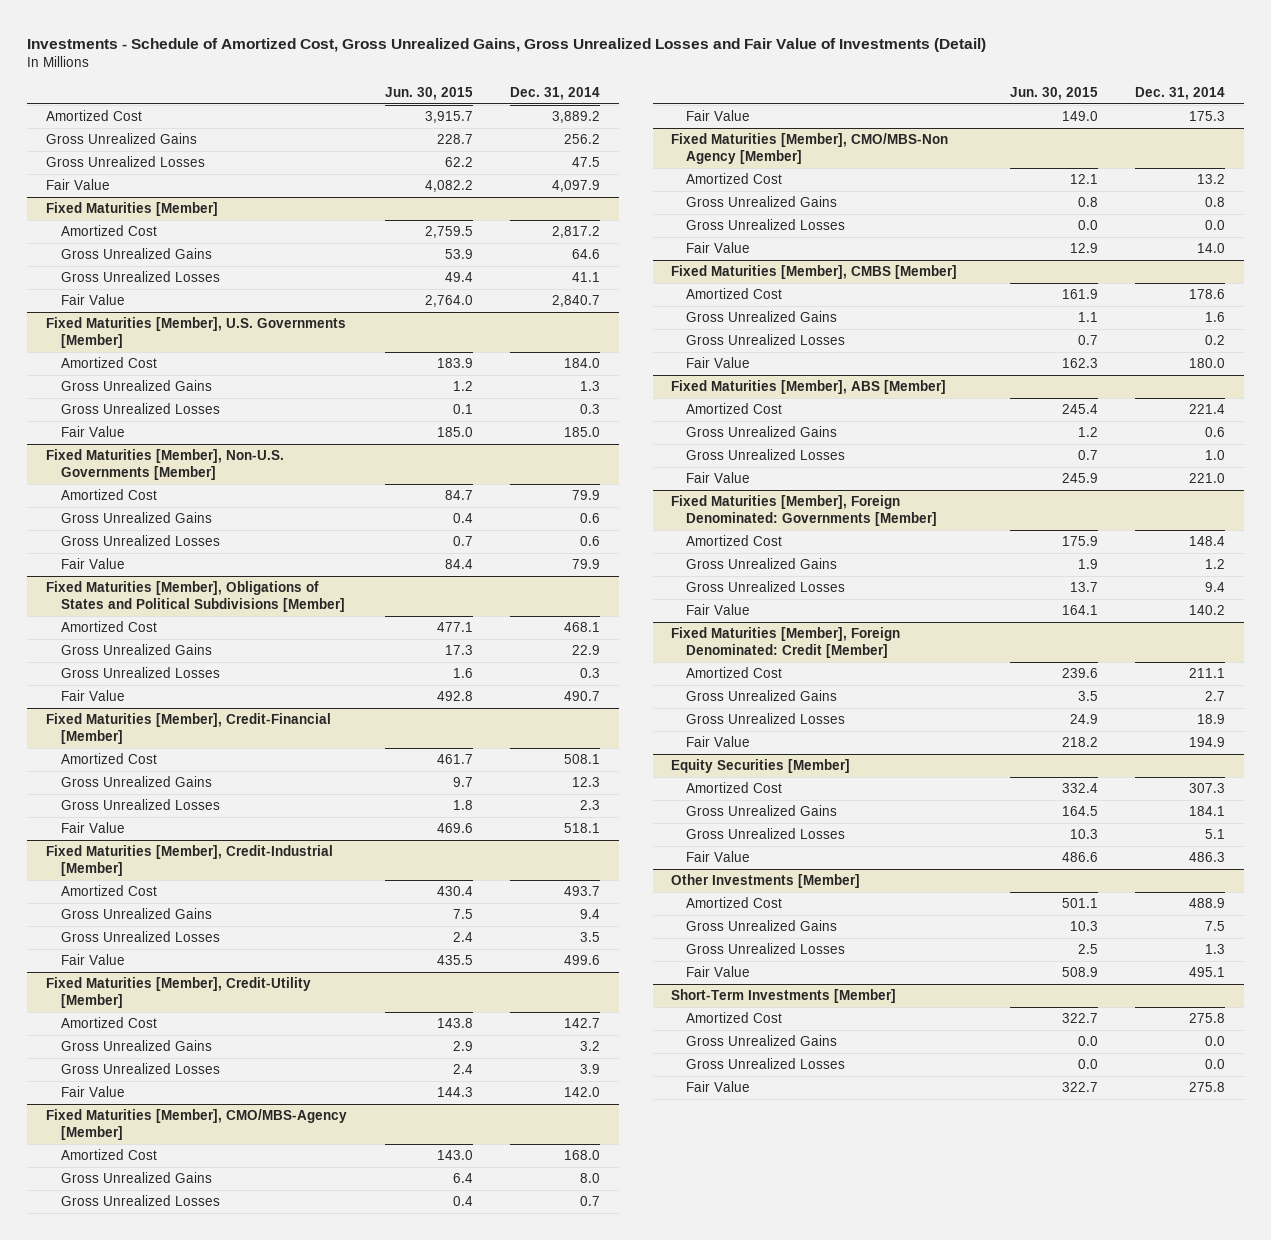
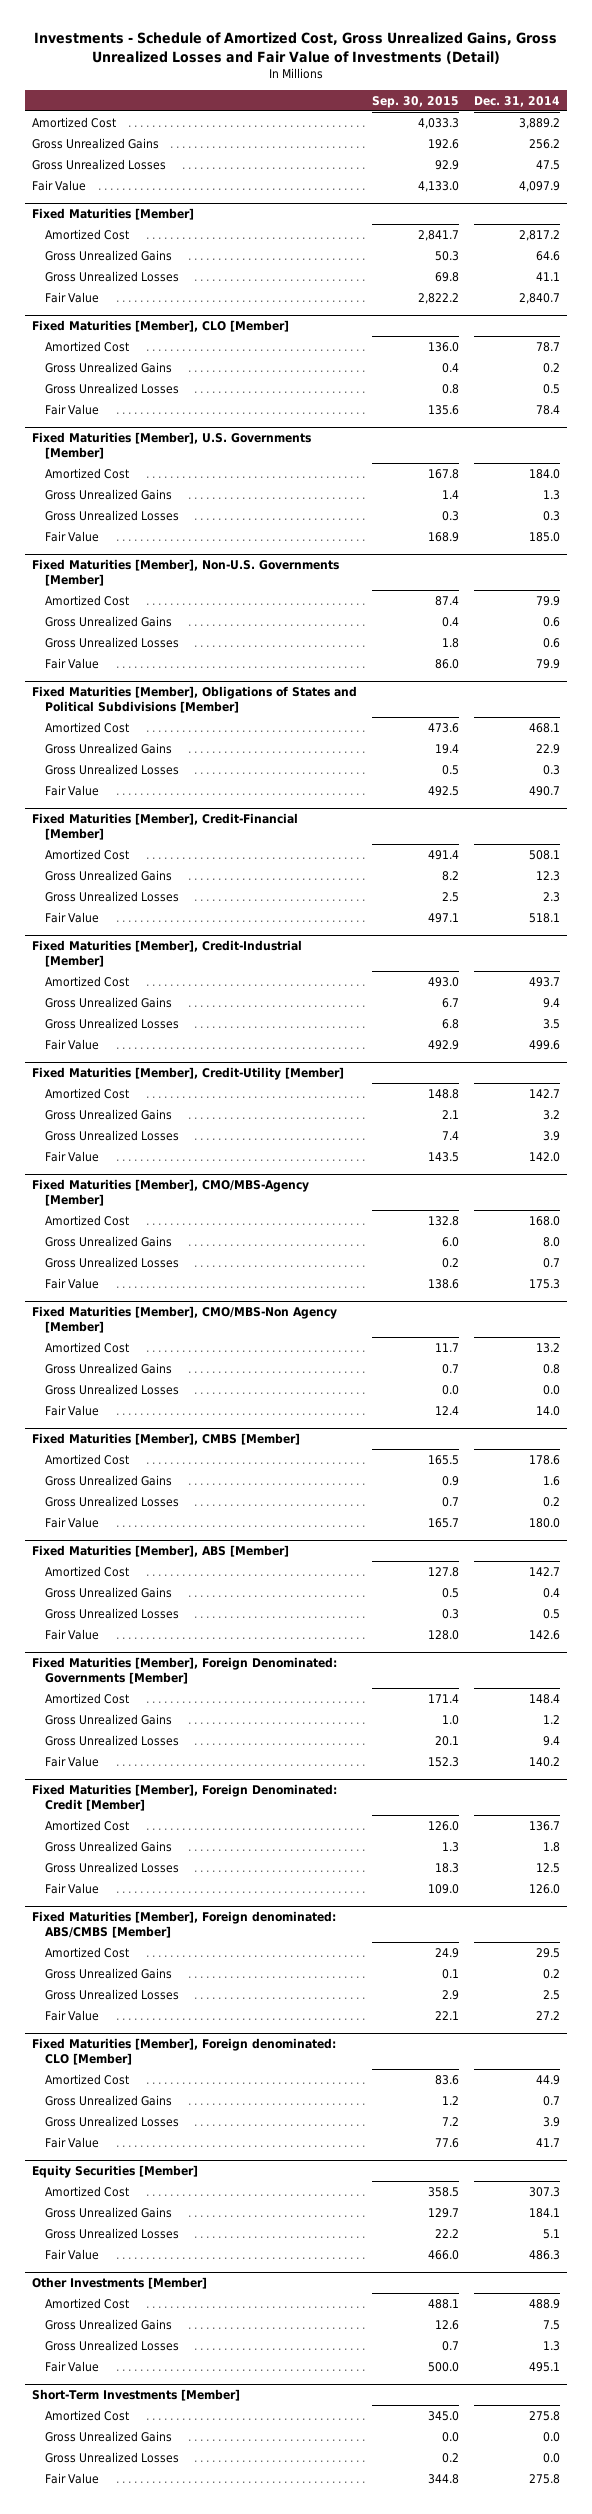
[384,86,473,100] Jun. 30, 2015 -> none
none -> [372,95,460,108] Sep. 30, 2015
none -> [32,320,290,333] Fixed Maturities [Member], CLO [Member]
none -> [45,340,130,352] Amortized Cost
none -> [45,361,173,373] Gross Unrealized Gains
none -> [45,382,180,394] Gross Unrealized Losses
none -> [45,403,100,415] Fair Value
[1189,404,1226,415] 221.4 -> [528,1566,560,1576] 142.7
[1205,427,1226,438] 0.6 -> [542,1587,560,1598] 0.4
[1205,450,1226,461] 1.0 -> [542,1608,560,1619] 0.5
[1189,473,1226,484] 221.0 -> [528,1629,560,1640] 142.6
[1189,668,1226,679] 211.1 -> [528,1820,560,1831] 136.7
[1205,691,1226,702] 2.7 -> [542,1841,560,1852] 1.8
[1197,714,1226,725] 18.9 -> [535,1862,560,1873] 12.5
[1189,737,1226,748] 194.9 -> [528,1883,560,1894] 126.0
none -> [32,1911,337,1938] Fixed Maturities [Member], Foreign denominated: ABS/CMBS [Member]
none -> [45,1946,130,1958] Amortized Cost
none -> [45,1967,173,1979] Gross Unrealized Gains
none -> [45,1988,180,2000] Gross Unrealized Losses
none -> [45,2009,100,2021] Fair Value
none -> [32,2038,337,2065] Fixed Maturities [Member], Foreign denominated: CLO [Member]
none -> [45,2073,130,2085] Amortized Cost
none -> [45,2094,173,2106] Gross Unrealized Gains
none -> [45,2115,180,2127] Gross Unrealized Losses
none -> [45,2136,100,2148] Fair Value

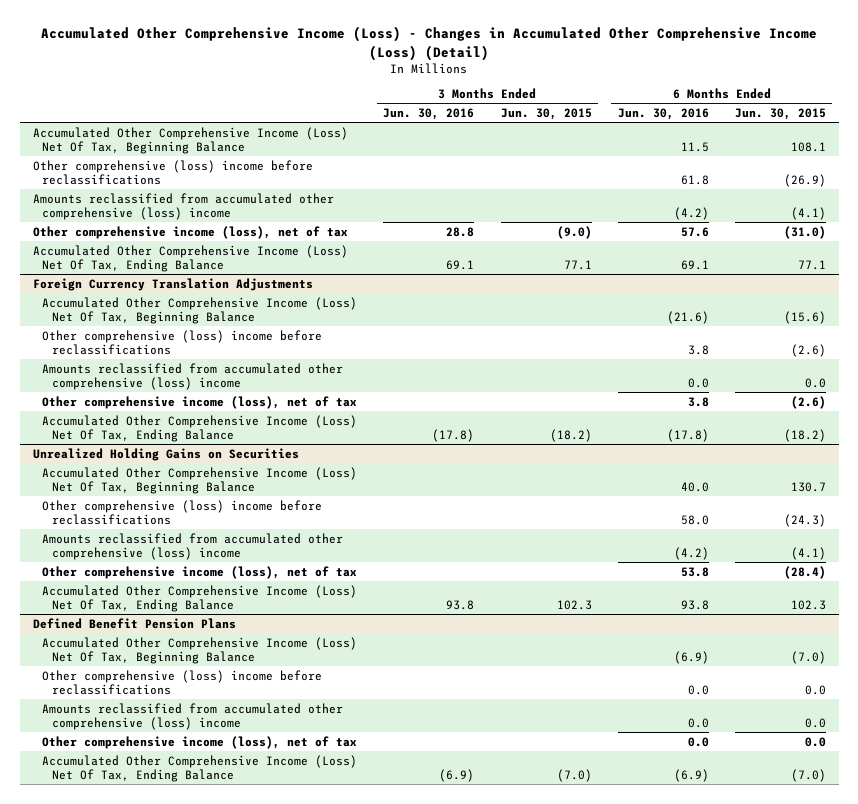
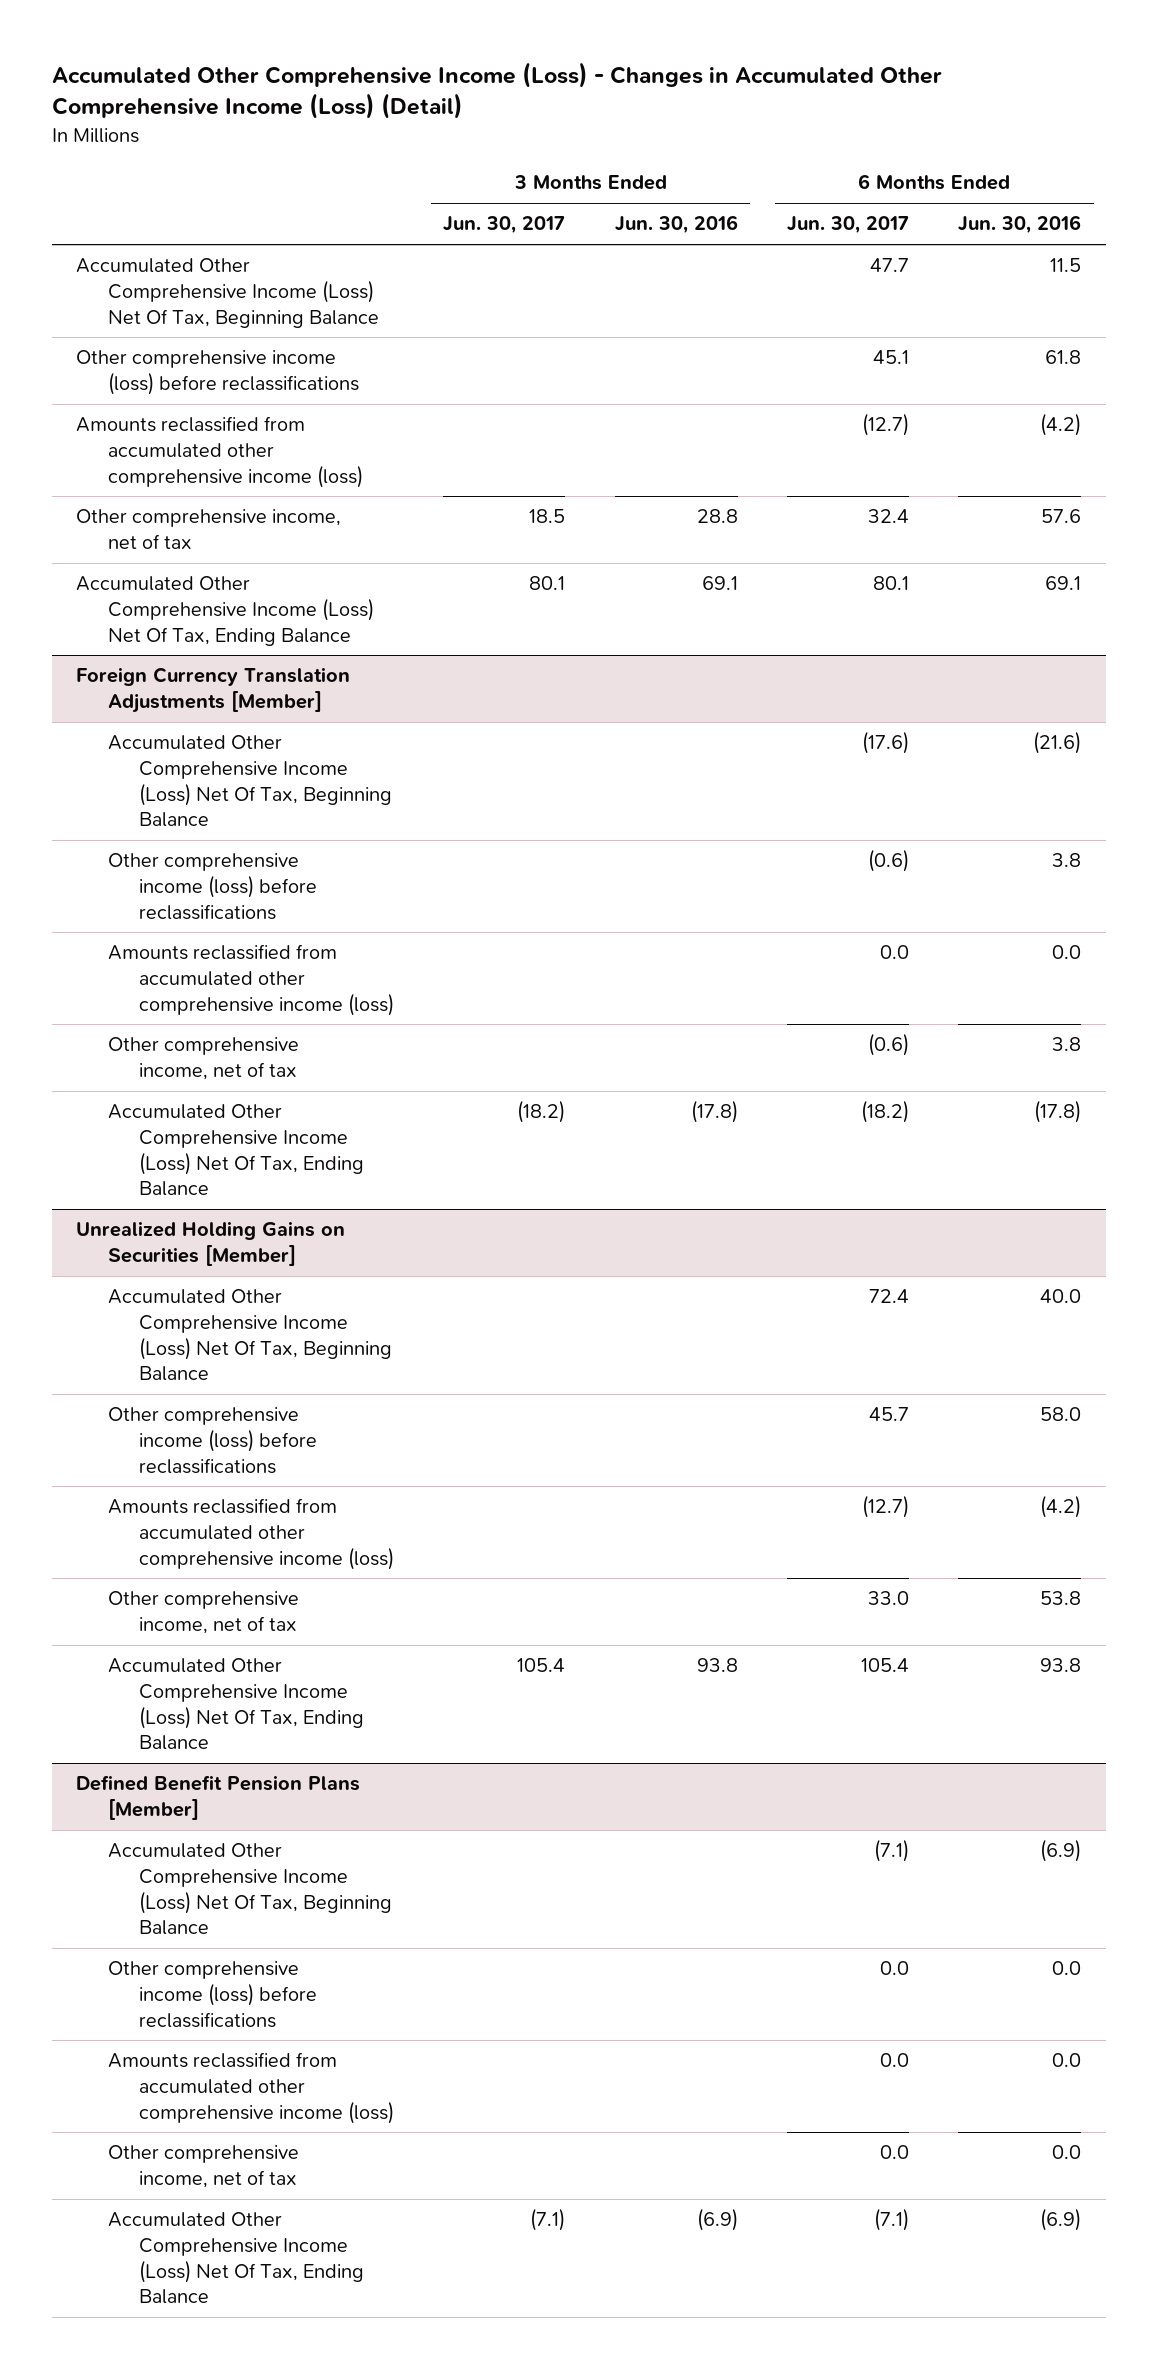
[500,107,592,120] Jun. 30, 2015 -> none
[734,107,826,120] Jun. 30, 2015 -> none
none -> [443,216,566,235] Jun. 30, 2017
none -> [787,216,910,235] Jun. 30, 2017
[32,159,313,186] Other comprehensive (loss) income before reclassifications -> [76,350,359,396] Other comprehensive income (loss) before reclassifications
[32,192,334,221] Amounts reclassified from accumulated other comprehensive (loss) income -> [76,416,363,488] Amounts reclassified from accumulated other comprehensive income (loss)
[32,225,348,239] Other comprehensive income (loss), net of tax -> [76,509,342,550] Other comprehensive income, net of tax
[32,277,313,291] Foreign Currency Translation Adjustments -> [76,667,351,714] Foreign Currency Translation Adjustments [Member]
[42,329,323,356] Other comprehensive (loss) income before reclassifications -> [107,853,318,920] Other comprehensive income (loss) before reclassifications
[42,362,344,391] Amounts reclassified from accumulated other comprehensive (loss) income -> [107,944,395,1016] Amounts reclassified from accumulated other comprehensive income (loss)
[42,395,358,409] Other comprehensive income (loss), net of tax -> [107,1037,299,1081] Other comprehensive income, net of tax
[32,447,299,461] Unrealized Holding Gains on Securities -> [76,1221,346,1267] Unrealized Holding Gains on Securities [Member]
[42,499,323,526] Other comprehensive (loss) income before reclassifications -> [107,1407,318,1474] Other comprehensive income (loss) before reclassifications
[42,532,344,561] Amounts reclassified from accumulated other comprehensive (loss) income -> [107,1498,395,1570] Amounts reclassified from accumulated other comprehensive income (loss)
[42,565,358,579] Other comprehensive income (loss), net of tax -> [107,1591,299,1635] Other comprehensive income, net of tax
[32,617,236,629] Defined Benefit Pension Plans -> [76,1775,361,1821] Defined Benefit Pension Plans [Member]
[42,669,323,696] Other comprehensive (loss) income before reclassifications -> [107,1961,318,2028] Other comprehensive income (loss) before reclassifications
[42,702,344,731] Amounts reclassified from accumulated other comprehensive (loss) income -> [107,2052,395,2124] Amounts reclassified from accumulated other comprehensive income (loss)
[42,735,358,749] Other comprehensive income (loss), net of tax -> [107,2145,299,2189] Other comprehensive income, net of tax

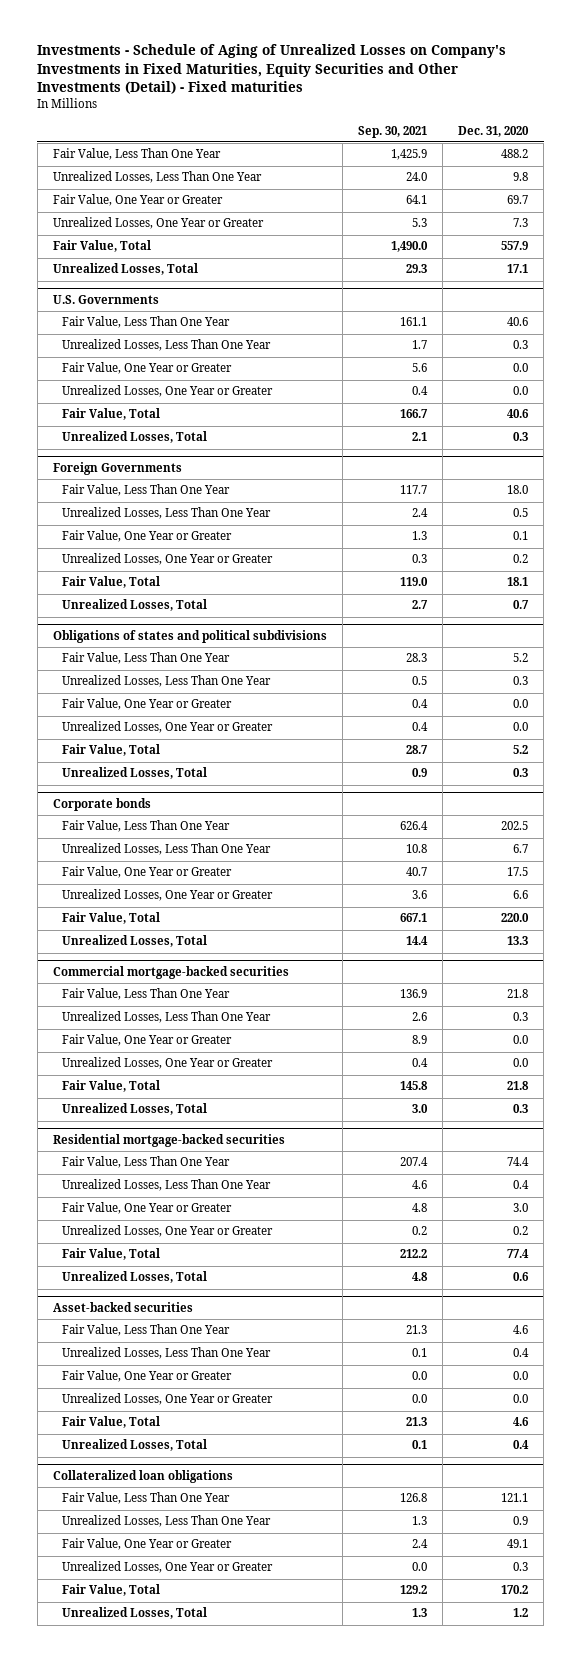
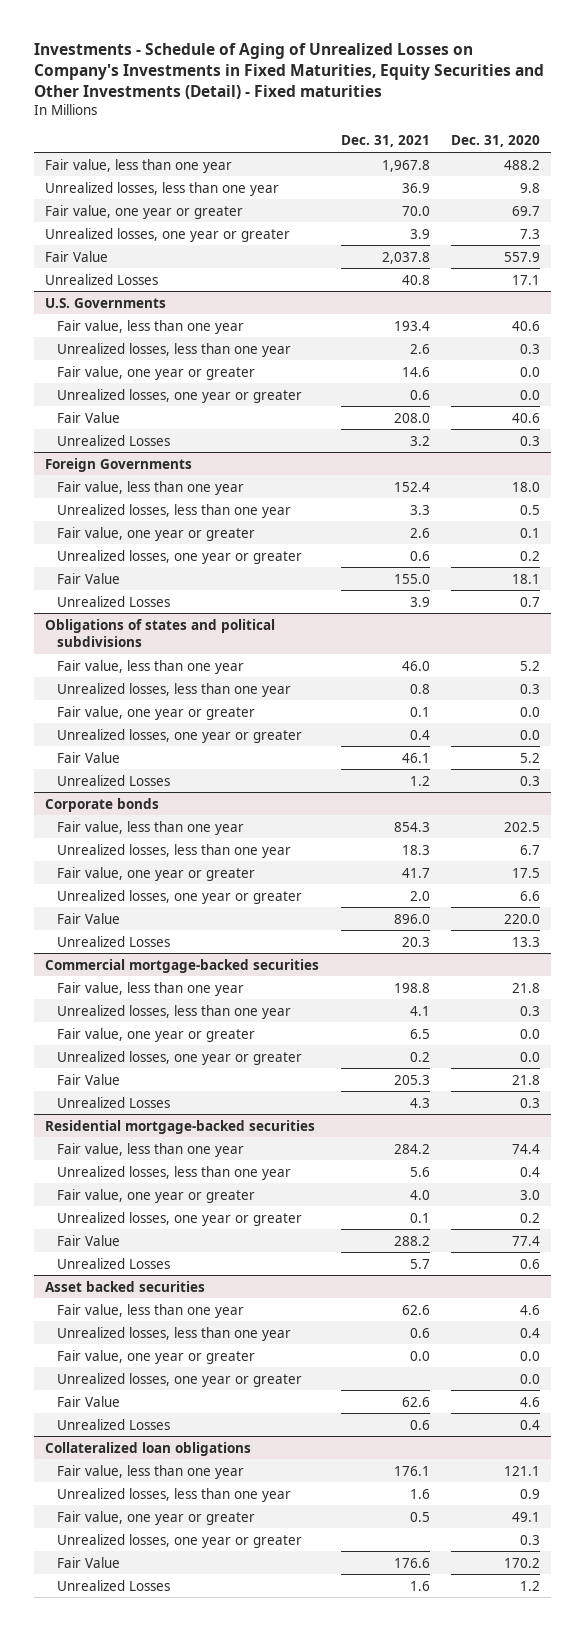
[358,125,428,138] Sep. 30, 2021 -> none
none -> [340,135,430,148] Dec. 31, 2021
[52,148,221,161] Fair Value, Less Than One Year -> [45,158,233,173] Fair value, less than one year
[52,171,262,184] Unrealized Losses, Less Than One Year -> [45,181,280,196] Unrealized losses, less than one year
[52,194,223,207] Fair Value, One Year or Greater -> [45,204,244,219] Fair value, one year or greater
[52,217,264,230] Unrealized Losses, One Year or Greater -> [45,227,291,242] Unrealized losses, one year or greater
[52,240,151,253] Fair Value, Total -> [45,250,109,262] Fair Value
[52,263,198,276] Unrealized Losses, Total -> [45,273,159,285] Unrealized Losses
[61,316,230,329] Fair Value, Less Than One Year -> [56,319,244,334] Fair value, less than one year
[61,339,271,352] Unrealized Losses, Less Than One Year -> [56,342,291,357] Unrealized losses, less than one year
[61,362,232,375] Fair Value, One Year or Greater -> [56,365,255,380] Fair value, one year or greater
[61,385,273,398] Unrealized Losses, One Year or Greater -> [56,388,302,403] Unrealized losses, one year or greater
[61,408,160,421] Fair Value, Total -> [56,411,120,423] Fair Value
[61,431,207,444] Unrealized Losses, Total -> [56,434,170,446] Unrealized Losses
[61,484,230,497] Fair Value, Less Than One Year -> [56,480,244,495] Fair value, less than one year
[61,507,271,520] Unrealized Losses, Less Than One Year -> [56,503,291,518] Unrealized losses, less than one year
[61,530,232,543] Fair Value, One Year or Greater -> [56,526,255,541] Fair value, one year or greater
[61,553,273,566] Unrealized Losses, One Year or Greater -> [56,549,302,564] Unrealized losses, one year or greater
[61,576,160,589] Fair Value, Total -> [56,572,120,584] Fair Value
[61,599,207,612] Unrealized Losses, Total -> [56,595,170,607] Unrealized Losses
[61,652,230,665] Fair Value, Less Than One Year -> [56,659,244,674] Fair value, less than one year
[61,675,271,688] Unrealized Losses, Less Than One Year -> [56,682,291,697] Unrealized losses, less than one year
[61,698,232,711] Fair Value, One Year or Greater -> [56,705,255,720] Fair value, one year or greater
[61,721,273,734] Unrealized Losses, One Year or Greater -> [56,728,302,743] Unrealized losses, one year or greater
[61,744,160,757] Fair Value, Total -> [56,751,120,763] Fair Value
[61,767,207,780] Unrealized Losses, Total -> [56,774,170,786] Unrealized Losses
[61,820,230,833] Fair Value, Less Than One Year -> [56,820,244,835] Fair value, less than one year
[61,843,271,856] Unrealized Losses, Less Than One Year -> [56,843,291,858] Unrealized losses, less than one year
[61,866,232,879] Fair Value, One Year or Greater -> [56,866,255,881] Fair value, one year or greater
[61,889,273,902] Unrealized Losses, One Year or Greater -> [56,889,302,904] Unrealized losses, one year or greater
[61,912,160,925] Fair Value, Total -> [56,912,120,924] Fair Value
[61,935,207,948] Unrealized Losses, Total -> [56,935,170,947] Unrealized Losses
[61,988,230,1001] Fair Value, Less Than One Year -> [56,981,244,996] Fair value, less than one year
[61,1011,271,1024] Unrealized Losses, Less Than One Year -> [56,1004,291,1019] Unrealized losses, less than one year
[61,1034,232,1047] Fair Value, One Year or Greater -> [56,1027,255,1042] Fair value, one year or greater
[61,1057,273,1070] Unrealized Losses, One Year or Greater -> [56,1050,302,1065] Unrealized losses, one year or greater
[61,1080,160,1093] Fair Value, Total -> [56,1073,120,1085] Fair Value
[61,1103,207,1116] Unrealized Losses, Total -> [56,1096,170,1108] Unrealized Losses
[61,1156,230,1169] Fair Value, Less Than One Year -> [56,1142,244,1157] Fair value, less than one year
[61,1179,271,1192] Unrealized Losses, Less Than One Year -> [56,1165,291,1180] Unrealized losses, less than one year
[61,1202,232,1215] Fair Value, One Year or Greater -> [56,1188,255,1203] Fair value, one year or greater
[61,1225,273,1238] Unrealized Losses, One Year or Greater -> [56,1211,302,1226] Unrealized losses, one year or greater
[61,1248,160,1261] Fair Value, Total -> [56,1234,120,1246] Fair Value
[61,1271,207,1284] Unrealized Losses, Total -> [56,1257,170,1269] Unrealized Losses
[52,1301,193,1312] Asset-backed securities -> [45,1280,206,1292] Asset backed securities
[61,1324,230,1337] Fair Value, Less Than One Year -> [56,1303,244,1318] Fair value, less than one year
[61,1347,271,1360] Unrealized Losses, Less Than One Year -> [56,1326,291,1341] Unrealized losses, less than one year
[61,1370,232,1383] Fair Value, One Year or Greater -> [56,1349,255,1364] Fair value, one year or greater
[61,1393,273,1406] Unrealized Losses, One Year or Greater -> [56,1372,302,1387] Unrealized losses, one year or greater
[61,1416,160,1429] Fair Value, Total -> [56,1395,120,1407] Fair Value
[61,1439,207,1452] Unrealized Losses, Total -> [56,1418,170,1430] Unrealized Losses
[61,1492,230,1505] Fair Value, Less Than One Year -> [56,1464,244,1479] Fair value, less than one year
[61,1515,271,1528] Unrealized Losses, Less Than One Year -> [56,1487,291,1502] Unrealized losses, less than one year
[61,1538,232,1551] Fair Value, One Year or Greater -> [56,1510,255,1525] Fair value, one year or greater
[61,1561,273,1574] Unrealized Losses, One Year or Greater -> [56,1533,302,1548] Unrealized losses, one year or greater
[61,1584,160,1597] Fair Value, Total -> [56,1556,120,1568] Fair Value
[61,1607,207,1620] Unrealized Losses, Total -> [56,1579,170,1591] Unrealized Losses

